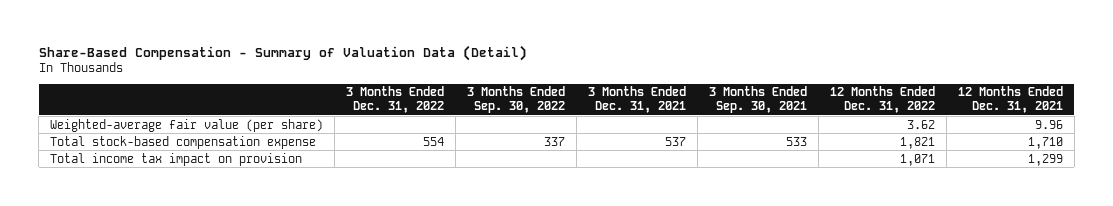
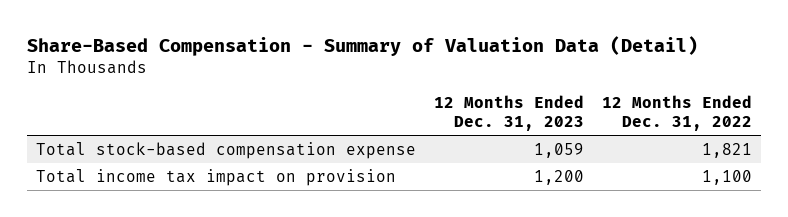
[346,86,445,113] 3 Months Ended Dec. 31, 2022 -> none
[467,86,566,113] 3 Months Ended Sep. 30, 2022 -> none
[587,86,686,113] 3 Months Ended Dec. 31, 2021 -> none
[708,86,807,113] 3 Months Ended Sep. 30, 2021 -> none
[957,86,1063,113] 12 Months Ended Dec. 31, 2021 -> none
none -> [434,94,585,131] 12 Months Ended Dec. 31, 2023
[50,118,324,132] Weighted-average fair value (per share) -> none
[899,153,935,166] 1,071 -> [701,170,752,186] 1,100

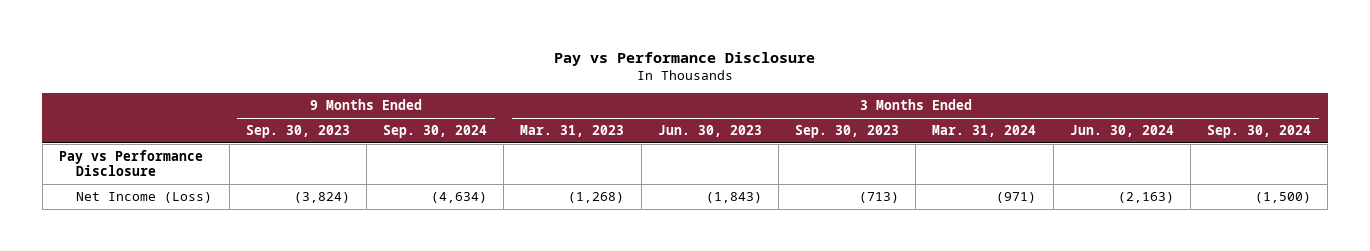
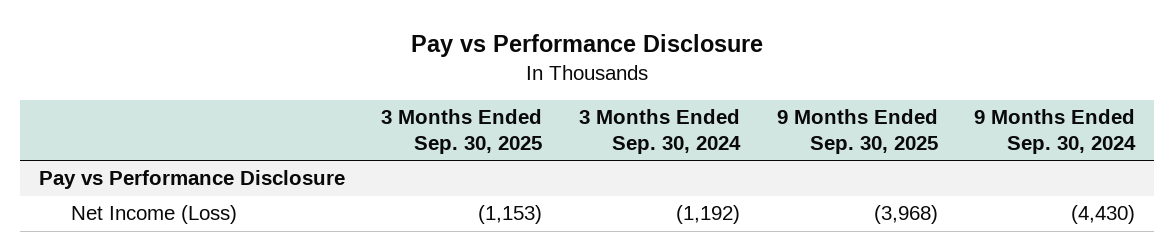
[245,125,350,139] Sep. 30, 2023 -> none
[520,125,625,138] Mar. 31, 2023 -> none
[657,125,762,138] Jun. 30, 2023 -> none
[795,125,900,139] Sep. 30, 2023 -> none
[932,125,1037,138] Mar. 31, 2024 -> none
[1069,125,1174,138] Jun. 30, 2024 -> none
none -> [381,109,543,155] 3 Months Ended Sep. 30, 2025
none -> [776,109,938,155] 9 Months Ended Sep. 30, 2025
[431,192,488,204] (4,634) -> [1071,205,1136,225] (4,430)
[1255,192,1312,204] (1,500) -> [675,205,740,225] (1,192)

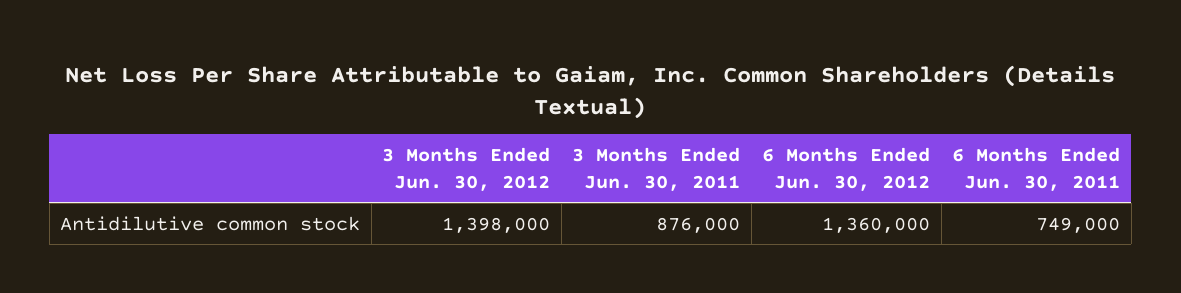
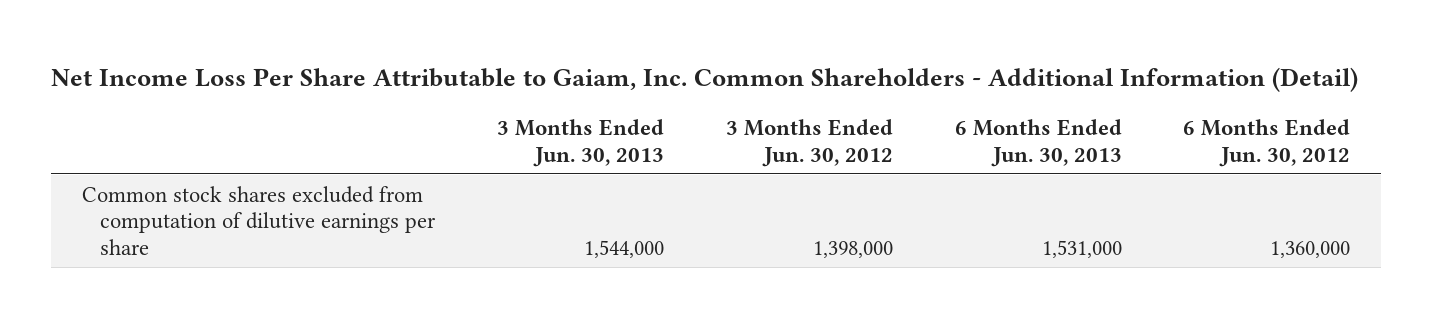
[65,64,1116,119] Net Loss Per Share Attributable to Gaiam, Inc. Common Shareholders (Details Textual) -> [50,66,1358,92] Net Income Loss Per Share Attributable to Gaiam, Inc. Common Shareholders - Additional Information (Detail)
[572,147,741,191] 3 Months Ended Jun. 30, 2011 -> none
[952,147,1121,191] 6 Months Ended Jun. 30, 2011 -> none
none -> [496,118,664,167] 3 Months Ended Jun. 30, 2013
none -> [954,118,1122,167] 6 Months Ended Jun. 30, 2013
[60,215,361,231] Antidilutive common stock -> [81,185,437,256] Common stock shares excluded from computation of dilutive earnings per share

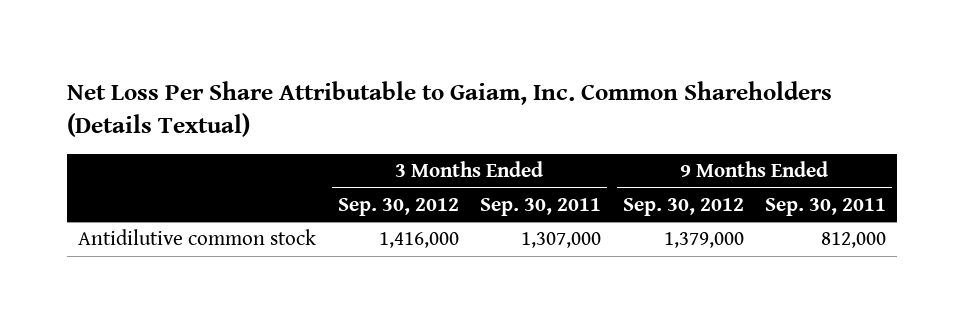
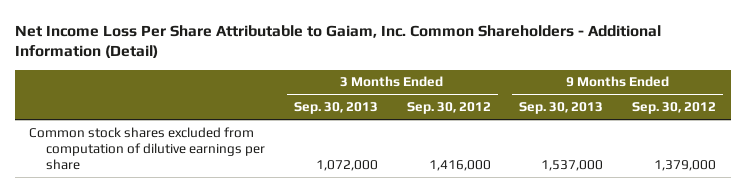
[67,81,833,137] Net Loss Per Share Attributable to Gaiam, Inc. Common Shareholders (Details Textual) -> [14,24,661,59] Net Income Loss Per Share Attributable to Gaiam, Inc. Common Shareholders - Additional Information (Detail)
[480,197,602,216] Sep. 30, 2011 -> none
[765,197,887,216] Sep. 30, 2011 -> none
none -> [293,102,378,115] Sep. 30, 2013
none -> [519,102,604,115] Sep. 30, 2013
[78,229,317,246] Antidilutive common stock -> [29,126,266,170] Common stock shares excluded from computation of dilutive earnings per share

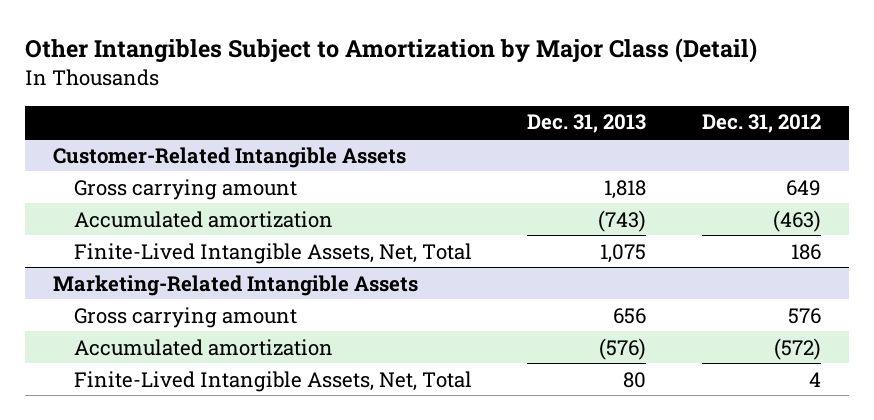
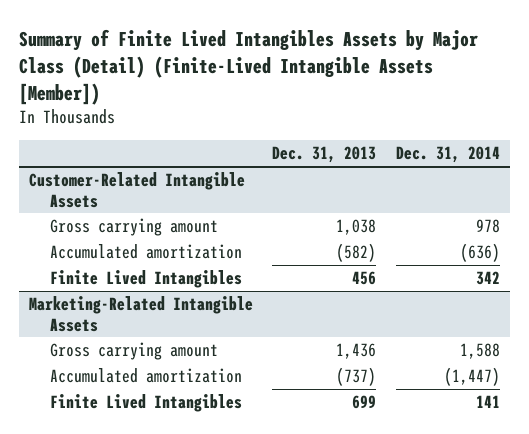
[25,38,758,64] Other Intangibles Subject to Amortization by Major Class (Detail) -> [18,28,478,105] Summary of Finite Lived Intangibles Assets by Major Class (Detail) (Finite-Lived Intangible Assets [Member])
[701,114,821,134] Dec. 31, 2012 -> none
none -> [396,146,501,164] Dec. 31, 2014
[604,179,647,199] 1,818 -> [336,218,377,235] 1,038
[598,209,647,232] (743) -> [336,242,377,262] (582)
[73,242,472,264] Finite-Lived Intangible Assets, Net, Total -> [49,269,242,288] Finite Lived Intangibles
[600,243,647,263] 1,075 -> [352,270,377,285] 456
[613,307,647,324] 656 -> [336,342,377,359] 1,436
[599,337,647,360] (576) -> [336,366,377,386] (737)
[73,370,472,392] Finite-Lived Intangible Assets, Net, Total -> [49,393,242,412] Finite Lived Intangibles
[623,371,647,388] 80 -> [352,394,377,409] 699

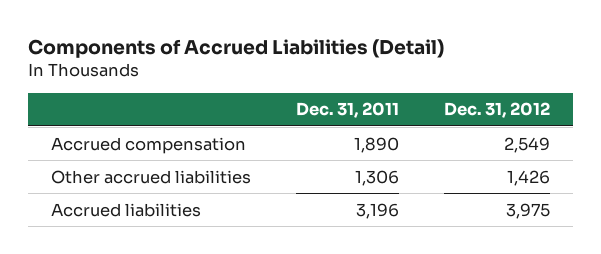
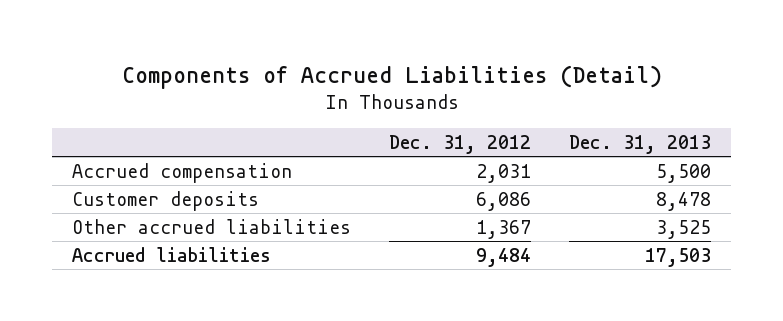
[296,102,400,119] Dec. 31, 2011 -> none
none -> [569,134,712,154] Dec. 31, 2013
[504,136,551,153] 2,549 -> [476,163,532,183] 2,031
none -> [71,190,259,211] Customer deposits
[507,169,551,186] 1,426 -> [476,219,532,239] 1,367
[506,202,551,219] 3,975 -> [476,247,532,267] 9,484

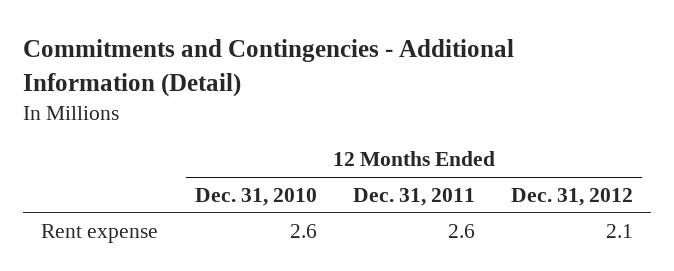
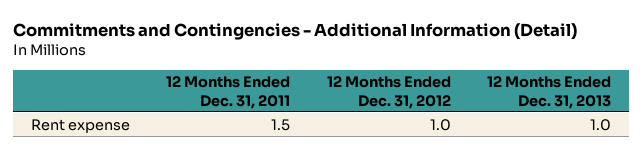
[194,187,317,206] Dec. 31, 2010 -> none
none -> [486,75,611,109] 12 Months Ended Dec. 31, 2013
[447,223,475,238] 2.6 -> [271,118,291,131] 1.5
[605,223,633,238] 2.1 -> [429,118,451,131] 1.0

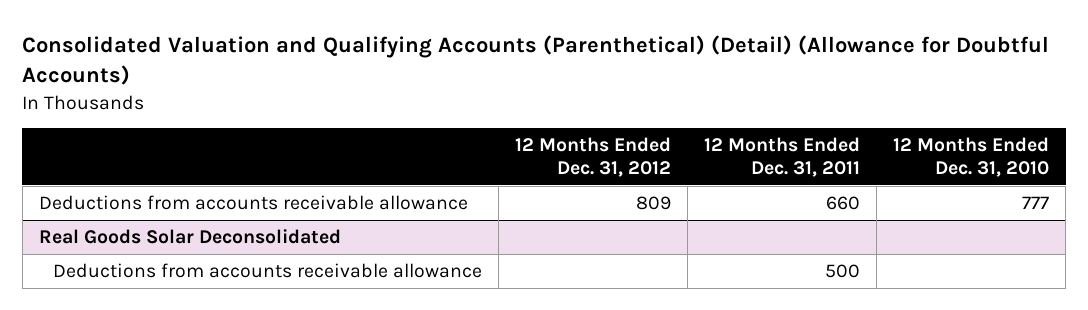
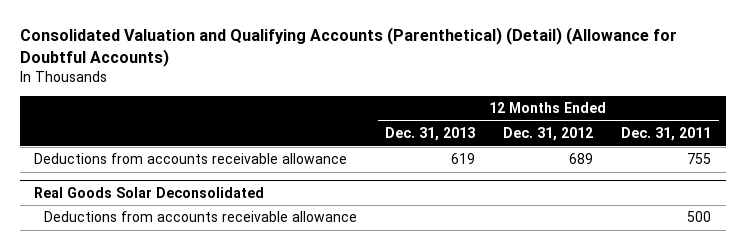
[893,136,1050,178] 12 Months Ended Dec. 31, 2010 -> none
none -> [384,127,475,142] Dec. 31, 2013
[636,195,672,210] 809 -> [569,153,594,165] 689
[826,195,861,210] 660 -> [687,153,712,165] 755

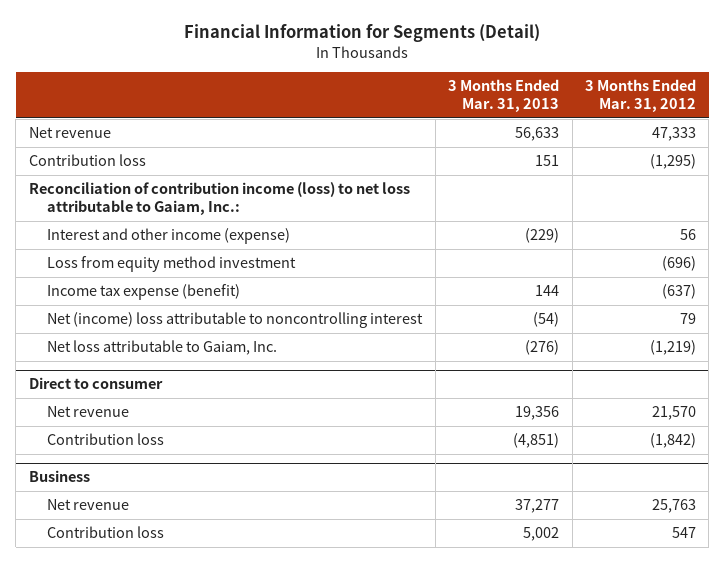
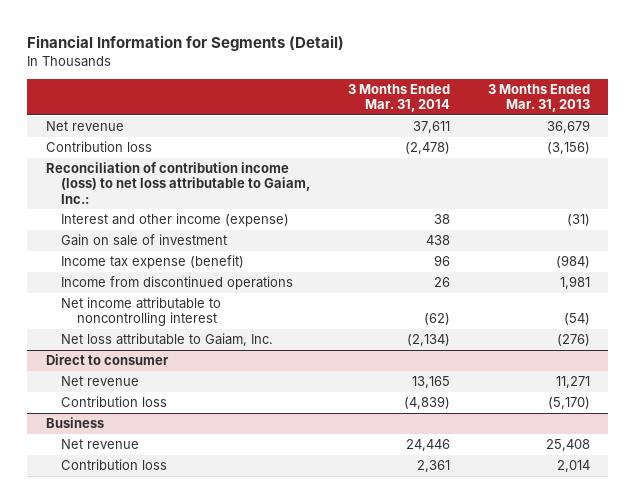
[584,79,696,113] 3 Months Ended Mar. 31, 2012 -> none
none -> [347,84,450,113] 3 Months Ended Mar. 31, 2014
[515,127,560,142] 56,633 -> [546,120,590,134] 36,679
[535,155,560,167] 151 -> [546,142,590,155] (3,156)
[47,256,297,273] Loss from equity method investment -> none
[525,228,560,244] (229) -> [566,214,590,227] (31)
none -> [61,234,228,247] Gain on sale of investment
[535,285,560,297] 144 -> [555,255,590,269] (984)
none -> [61,276,294,291] Income from discontinued operations
[47,312,424,329] Net (income) loss attributable to noncontrolling interest -> [61,297,222,327] Net income attributable to noncontrolling interest
[515,406,560,421] 19,356 -> [555,376,590,389] 11,271
[513,433,560,449] (4,851) -> [547,397,590,410] (5,170)
[515,499,560,514] 37,277 -> [545,439,590,452] 25,408
[523,527,560,542] 5,002 -> [556,460,590,473] 2,014

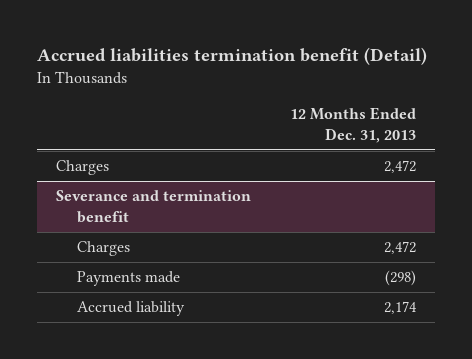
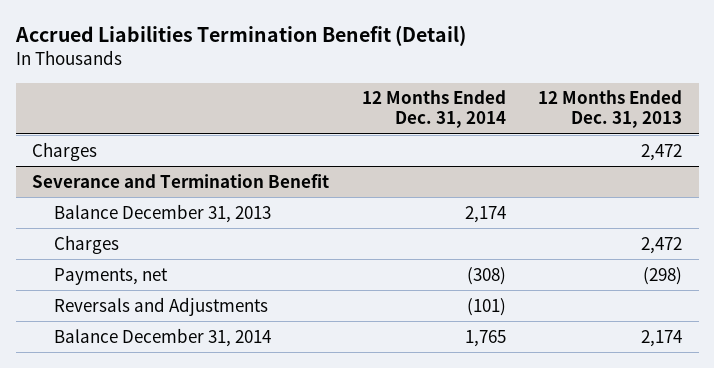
[36,47,427,66] Accrued liabilities termination benefit (Detail) -> [14,25,466,47] Accrued Liabilities Termination Benefit (Detail)
none -> [361,90,506,129] 12 Months Ended Dec. 31, 2014
[56,190,252,223] Severance and termination benefit -> [32,173,330,188] Severance and Termination Benefit
none -> [53,203,271,223] Balance December 31, 2013
[77,271,181,287] Payments made -> [53,267,168,285] Payments, net
none -> [53,296,268,316] Reversals and Adjustments
[77,301,186,317] Accrued liability -> [53,327,271,347] Balance December 31, 2014

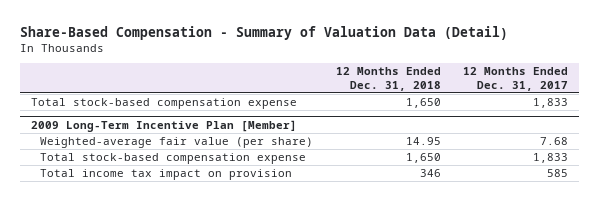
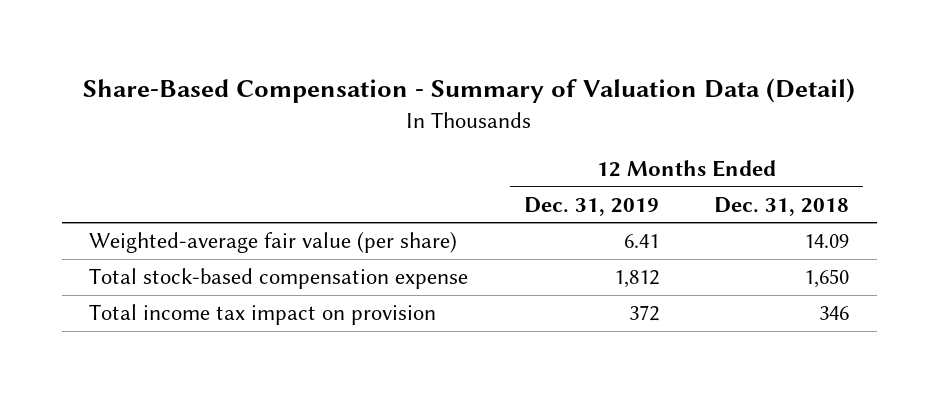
[463,67,569,91] 12 Months Ended Dec. 31, 2017 -> none
none -> [523,196,659,216] Dec. 31, 2019
[30,98,297,110] Total stock-based compensation expense -> none
[30,119,297,132] 2009 Long-Term Incentive Plan [Member] -> none
[405,137,441,146] 14.95 -> [804,234,850,249] 14.09

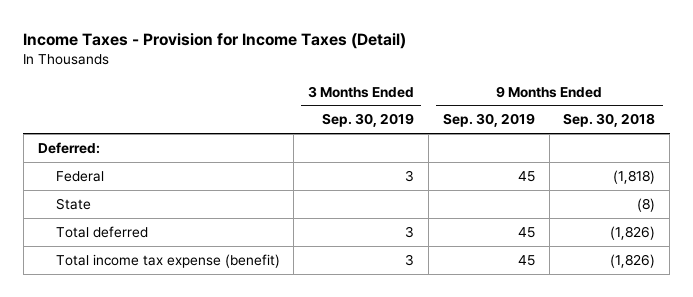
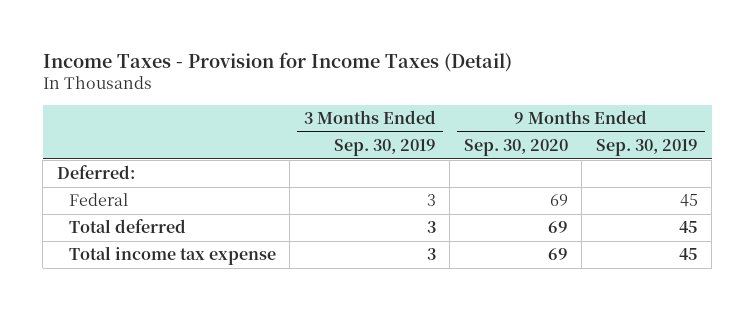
[563,113,656,128] Sep. 30, 2018 -> none
none -> [463,139,568,157] Sep. 30, 2020
[55,197,91,210] State -> none
[55,253,280,268] Total income tax expense (benefit) -> [68,246,276,266] Total income tax expense

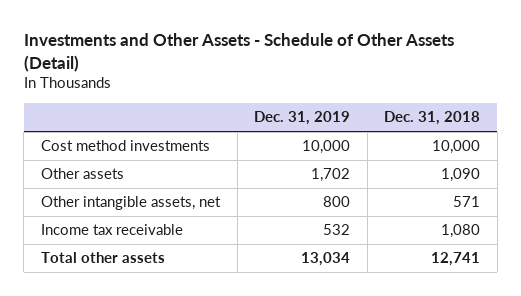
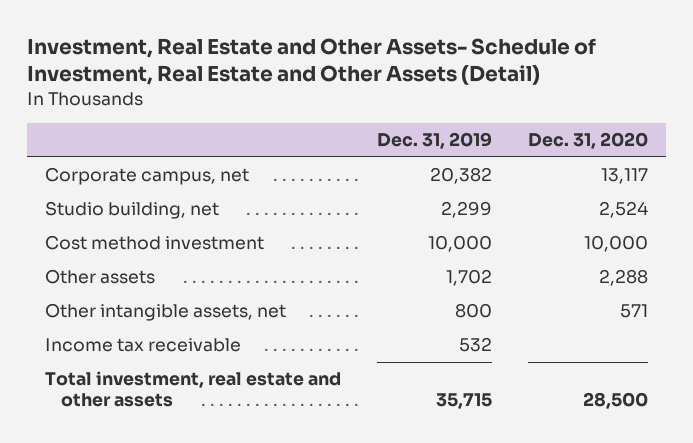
[23,33,454,72] Investments and Other Assets - Schedule of Other Assets (Detail) -> [26,38,596,86] Investment, Real Estate and Other Assets- Schedule of Investment, Real Estate and Other Assets (Detail)
[384,111,481,126] Dec. 31, 2018 -> none
none -> [528,132,649,150] Dec. 31, 2020
none -> [44,167,249,186] Corporate campus, net
none -> [44,201,219,220] Studio building, net
[40,140,210,152] Cost method investments -> [44,235,264,251] Cost method investment
[40,252,165,264] Total other assets -> none
none -> [44,371,341,407] Total investment, real estate and other assets

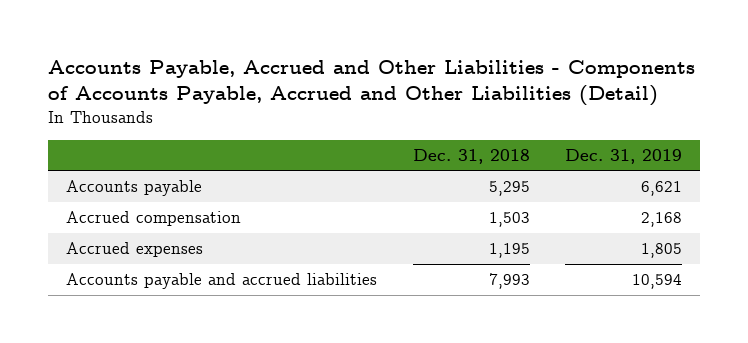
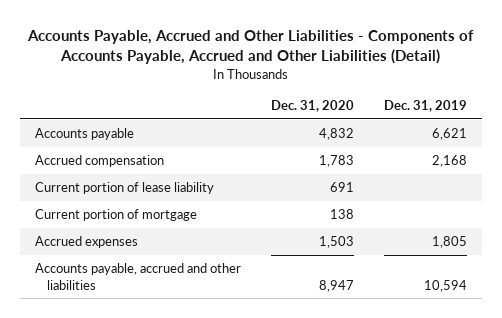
[412,148,530,164] Dec. 31, 2018 -> none
none -> [270,100,354,113] Dec. 31, 2020
none -> [35,182,215,195] Current portion of lease liability
none -> [35,209,198,222] Current portion of mortgage
[65,273,377,290] Accounts payable and accrued liabilities -> [35,263,242,290] Accounts payable, accrued and other liabilities

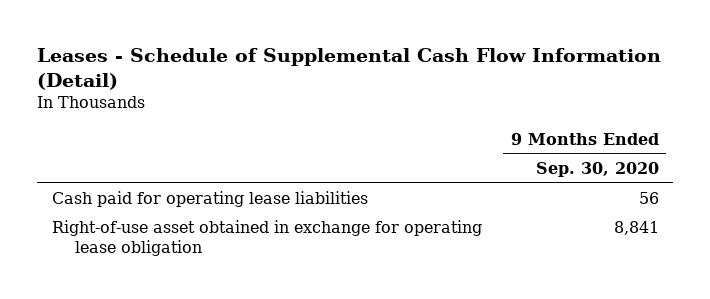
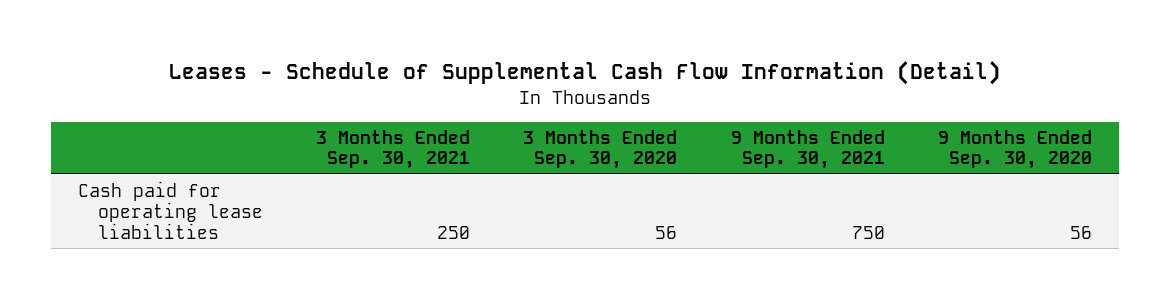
none -> [315,129,470,170] 3 Months Ended Sep. 30, 2021
none -> [523,129,678,170] 3 Months Ended Sep. 30, 2020
none -> [730,129,885,170] 9 Months Ended Sep. 30, 2021
[51,220,482,256] Right-of-use asset obtained in exchange for operating lease obligation -> none

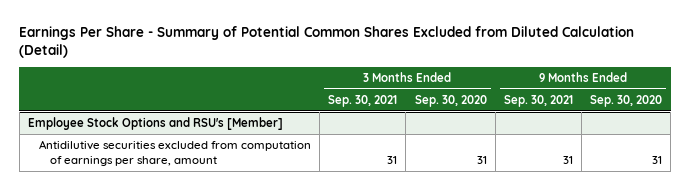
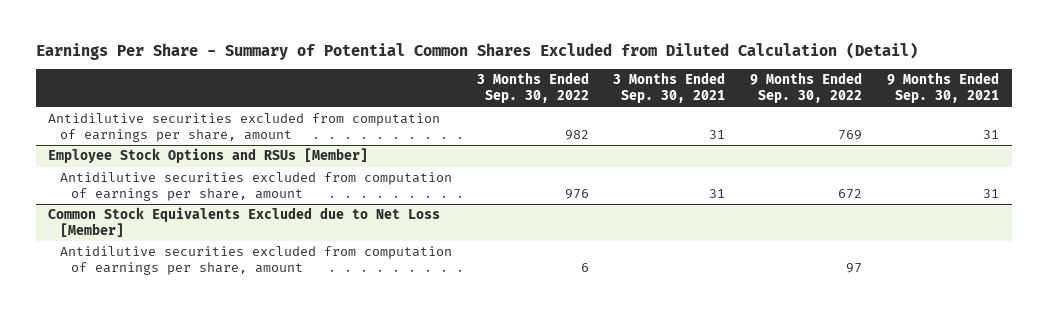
[414,94,487,107] Sep. 30, 2020 -> none
[590,94,663,107] Sep. 30, 2020 -> none
none -> [476,72,589,104] 3 Months Ended Sep. 30, 2022
none -> [750,72,863,104] 9 Months Ended Sep. 30, 2022
[27,117,283,131] Employee Stock Options and RSU's [Member] -> none
none -> [48,148,369,164] Employee Stock Options and RSUs [Member]
none -> [59,172,452,202] Antidilutive securities excluded from computation of earnings per share, amount
none -> [48,207,441,238] Common Stock Equivalents Excluded due to Net Loss [Member]
none -> [59,246,452,276] Antidilutive securities excluded from computation of earnings per share, amount

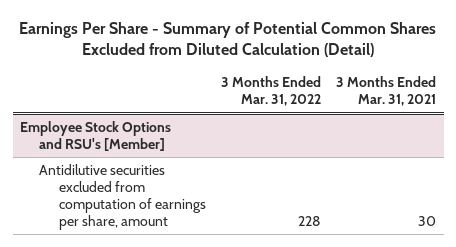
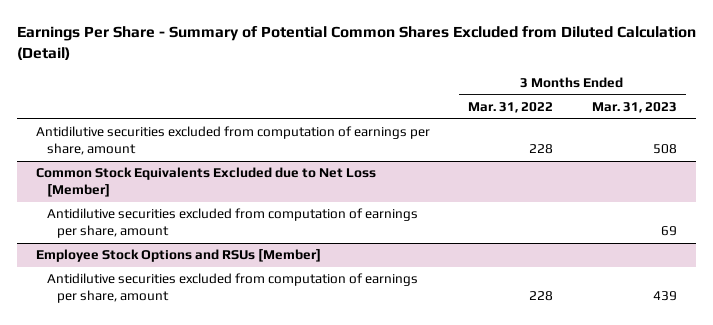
[335,76,436,107] 3 Months Ended Mar. 31, 2021 -> none
none -> [591,102,677,114] Mar. 31, 2023
[20,120,172,151] Employee Stock Options and RSU's [Member] -> none
none -> [35,167,376,198] Common Stock Equivalents Excluded due to Net Loss [Member]
none -> [46,208,418,239] Antidilutive securities excluded from computation of earnings per share, amount
none -> [35,249,321,263] Employee Stock Options and RSUs [Member]
none -> [46,273,418,304] Antidilutive securities excluded from computation of earnings per share, amount

